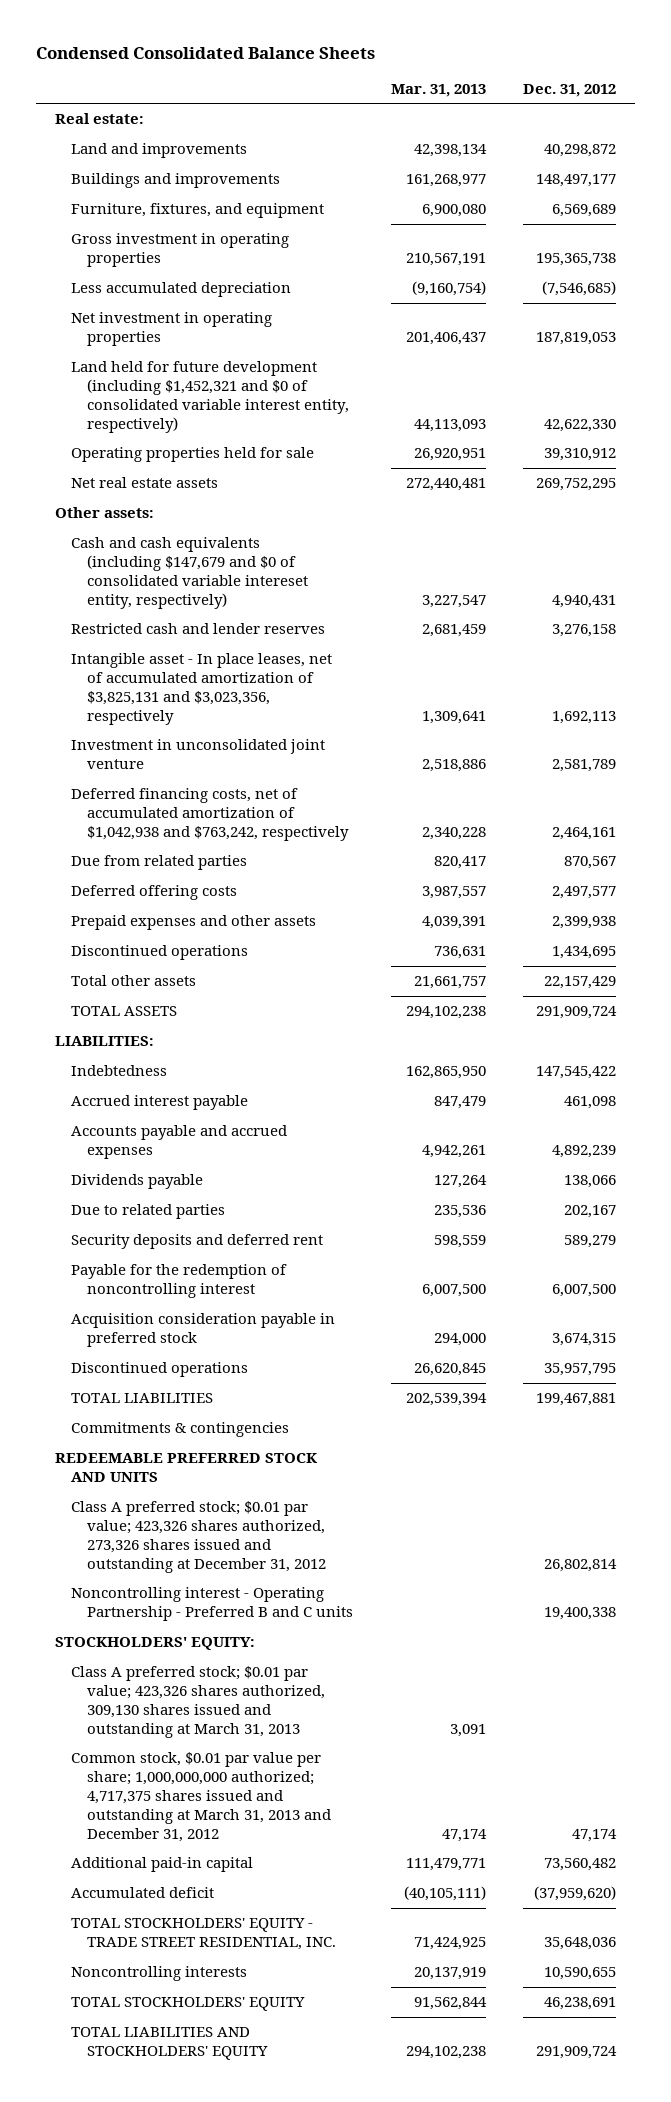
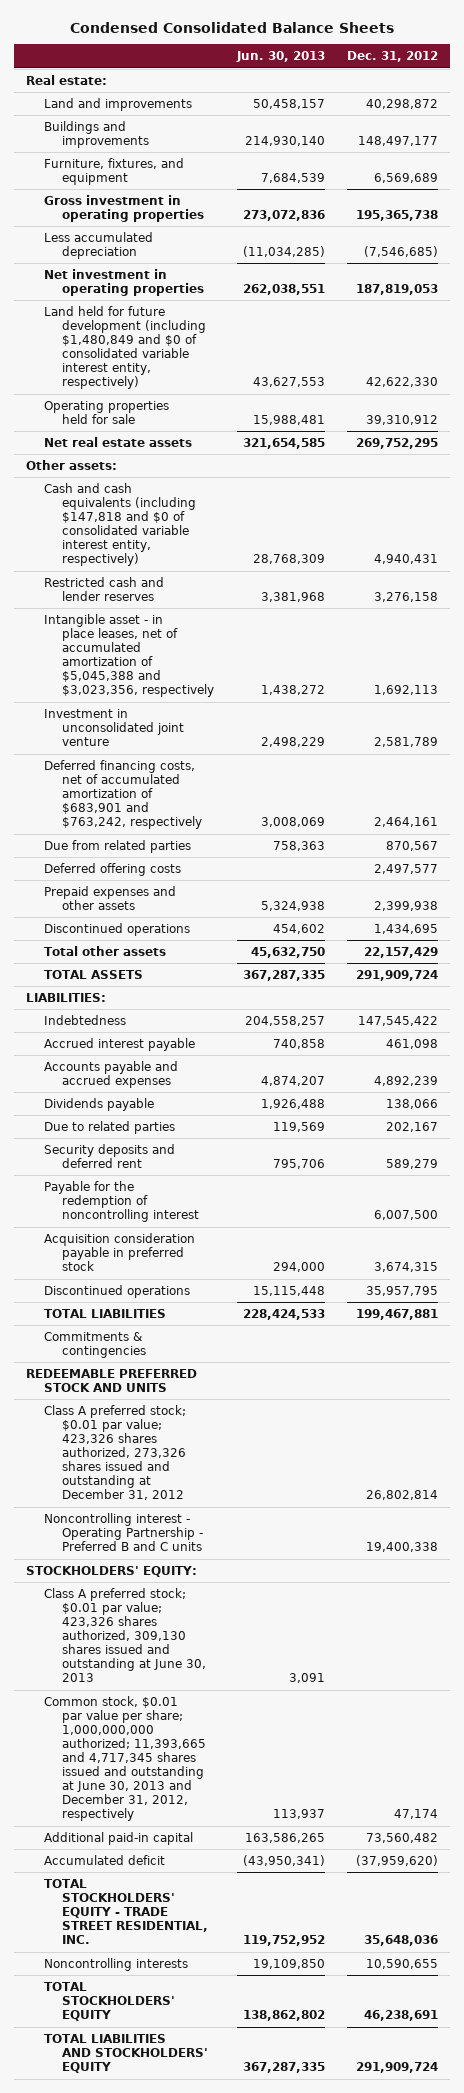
[390,83,486,97] Mar. 31, 2013 -> none
none -> [235,51,325,63] Jun. 30, 2013
[70,361,349,433] Land held for future development (including $1,452,321 and $0 of consolidated variable interest entity, respectively) -> [43,306,207,390] Land held for future development (including $1,480,849 and $0 of consolidated variable interest entity, respectively)
[70,537,308,609] Cash and cash equivalents (including $147,679 and $0 of consolidated variable intereset entity, respectively) -> [43,483,197,567] Cash and cash equivalents (including $147,818 and $0 of consolidated variable interest entity, respectively)
[70,653,332,725] Intangible asset - In place leases, net of accumulated amortization of $3,825,131 and $3,023,356, respectively -> [43,614,215,698] Intangible asset - in place leases, net of accumulated amortization of $5,045,388 and $3,023,356, respectively
[70,788,349,841] Deferred financing costs, net of accumulated amortization of $1,042,938 and $763,242, respectively -> [43,760,203,830] Deferred financing costs, net of accumulated amortization of $683,901 and $763,242, respectively
[70,1666,325,1738] Class A preferred stock; $0.01 par value; 423,326 shares authorized, 309,130 shares issued and outstanding at March 31, 2013 -> [43,1588,207,1683] Class A preferred stock; $0.01 par value; 423,326 shares authorized, 309,130 shares issued and outstanding at June 30, 2013
[70,1752,331,1842] Common stock, $0.01 par value per share; 1,000,000,000 authorized; 4,717,375 shares issued and outstanding at March 31, 2013 and December 31, 2012 -> [43,1696,207,1822] Common stock, $0.01 par value per share; 1,000,000,000 authorized; 11,393,665 and 4,717,345 shares issued and outstanding at June 30, 2013 and December 31, 2012, respectively

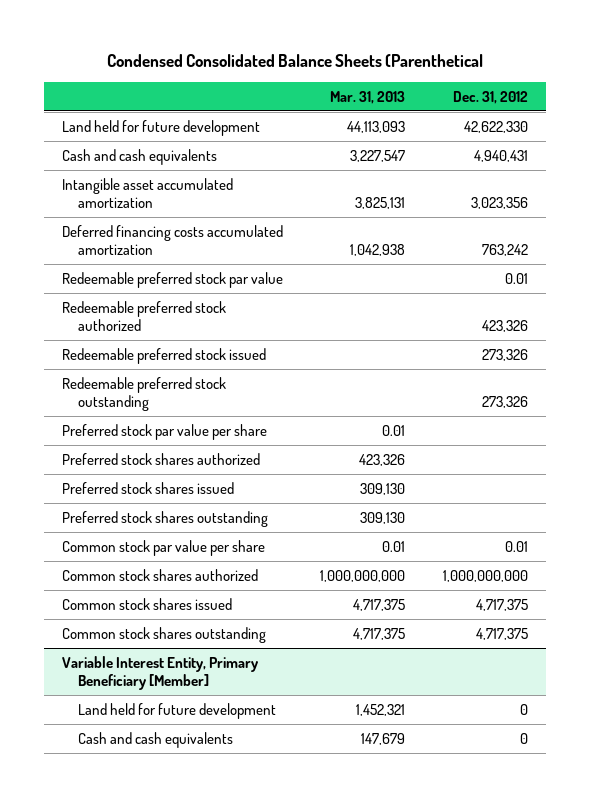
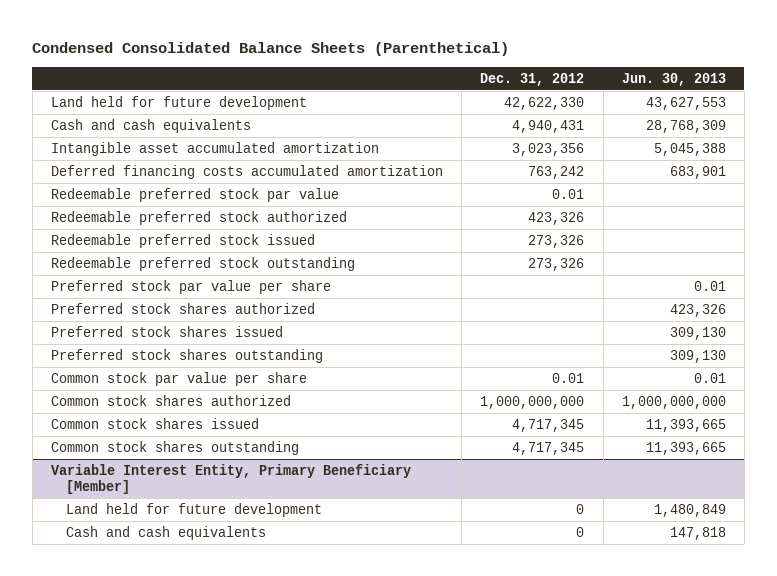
[106,54,483,68] Condensed Consolidated Balance Sheets (Parenthetical -> [32,42,510,57] Condensed Consolidated Balance Sheets (Parenthetical)
[330,90,406,104] Mar. 31, 2013 -> none
none -> [621,72,726,86] Jun. 30, 2013
[475,598,528,611] 4,717,375 -> [512,418,585,432] 4,717,345
[475,627,528,640] 4,717,375 -> [512,441,585,455] 4,717,345

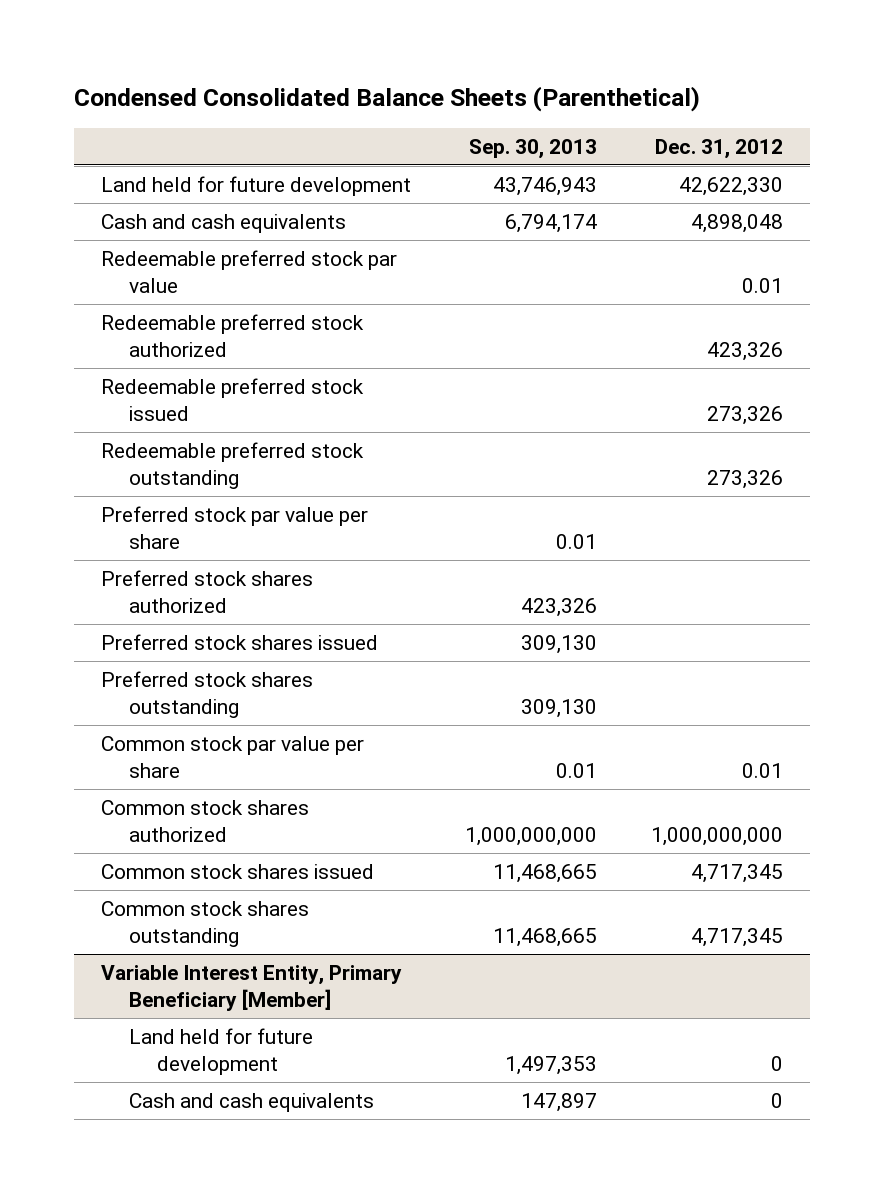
[621,72,726,86] Jun. 30, 2013 -> none
none -> [468,138,597,159] Sep. 30, 2013
[51,141,380,156] Intangible asset accumulated amortization -> none
[51,164,444,179] Deferred financing costs accumulated amortization -> none
[512,119,585,133] 4,940,431 -> [690,214,783,234] 4,898,048

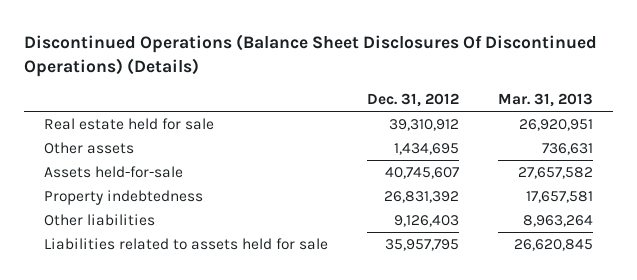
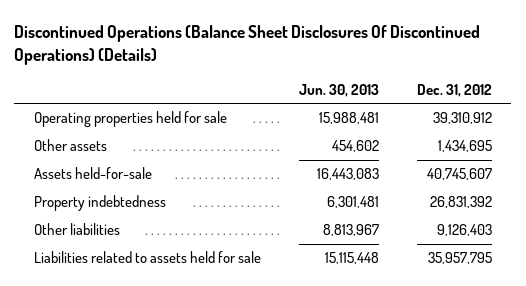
[498,92,594,107] Mar. 31, 2013 -> none
none -> [298,83,379,97] Jun. 30, 2013
[43,118,214,131] Real estate held for sale -> [33,111,227,128] Operating properties held for sale

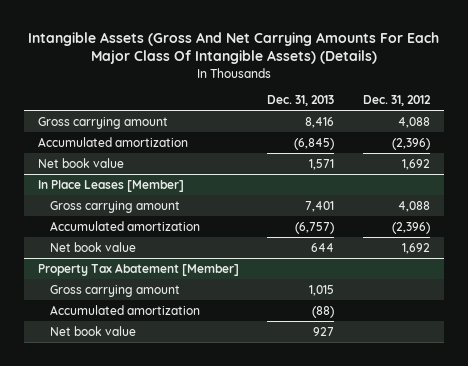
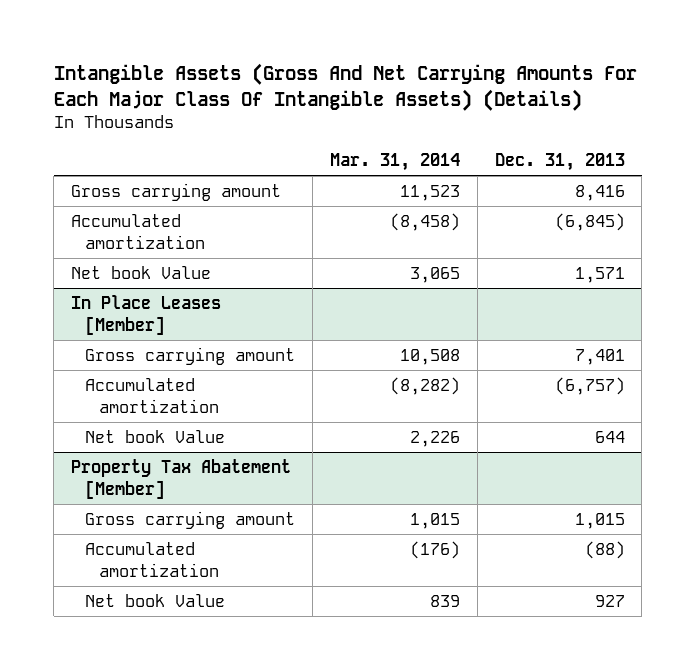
[362,95,431,107] Dec. 31, 2012 -> none
none -> [329,152,460,171] Mar. 31, 2014
[38,157,125,168] Net book value -> [71,266,212,280] Net book Value
[49,241,136,252] Net book value -> [84,430,225,444] Net book Value
[49,325,136,336] Net book value -> [84,594,225,608] Net book Value

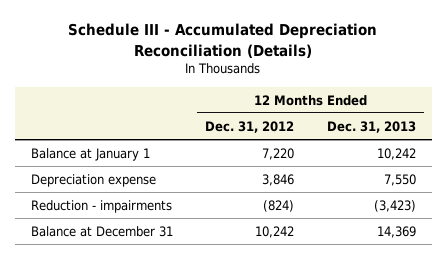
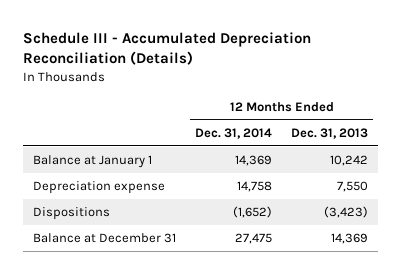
[205,120,295,133] Dec. 31, 2012 -> none
none -> [194,127,272,139] Dec. 31, 2014
[30,199,172,213] Reduction - impairments -> [32,207,110,221] Dispositions

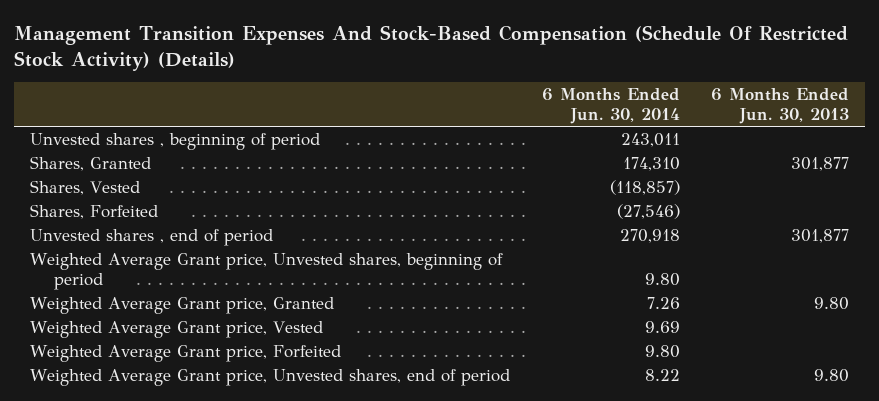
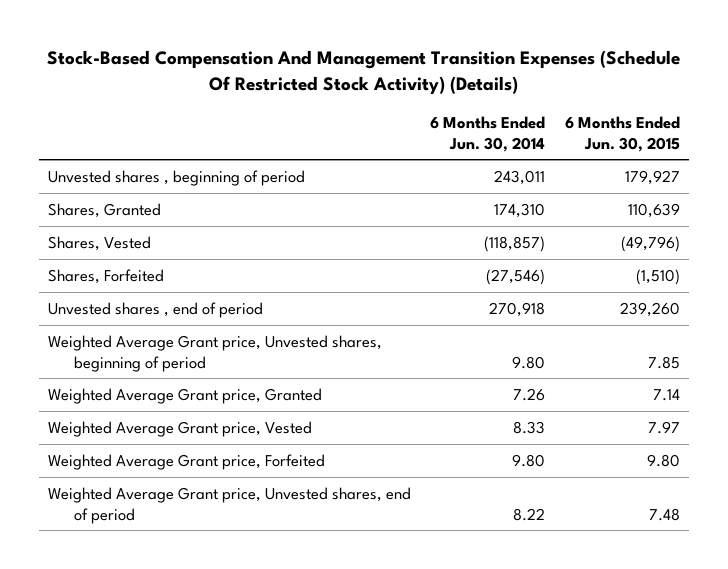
[13,24,848,71] Management Transition Expenses And Stock-Based Compensation (Schedule Of Restricted Stock Activity) (Details) -> [46,50,680,94] Stock-Based Compensation And Management Transition Expenses (Schedule Of Restricted Stock Activity) (Details)
[711,88,850,125] 6 Months Ended Jun. 30, 2013 -> none
none -> [564,115,680,152] 6 Months Ended Jun. 30, 2015
[644,320,680,333] 9.69 -> [513,420,546,434] 8.33

